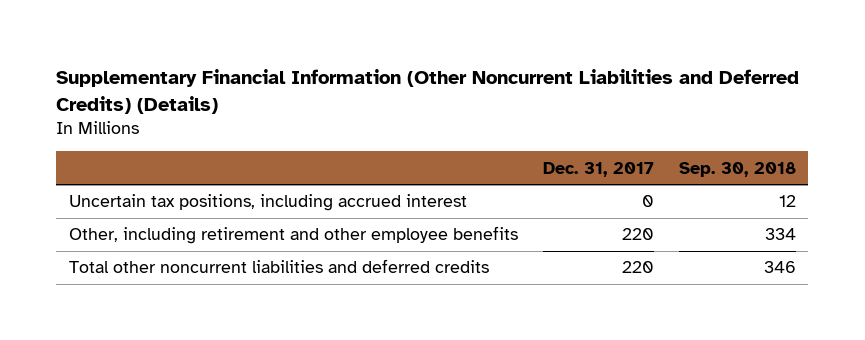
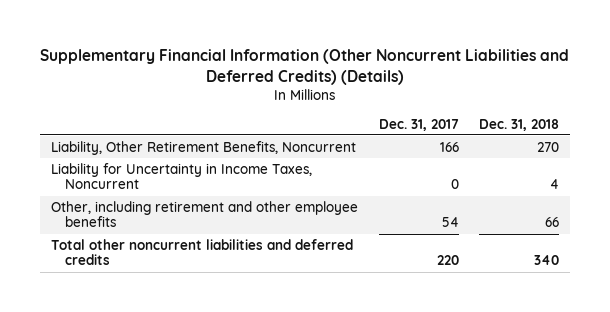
[678,161,796,177] Sep. 30, 2018 -> none
none -> [479,118,560,131] Dec. 31, 2018
none -> [50,140,356,155] Liability, Other Retirement Benefits, Noncurrent
[68,194,467,212] Uncertain tax positions, including accrued interest -> [50,162,312,190] Liability for Uncertainty in Income Taxes, Noncurrent
[621,228,654,241] 220 -> [441,217,459,228] 54

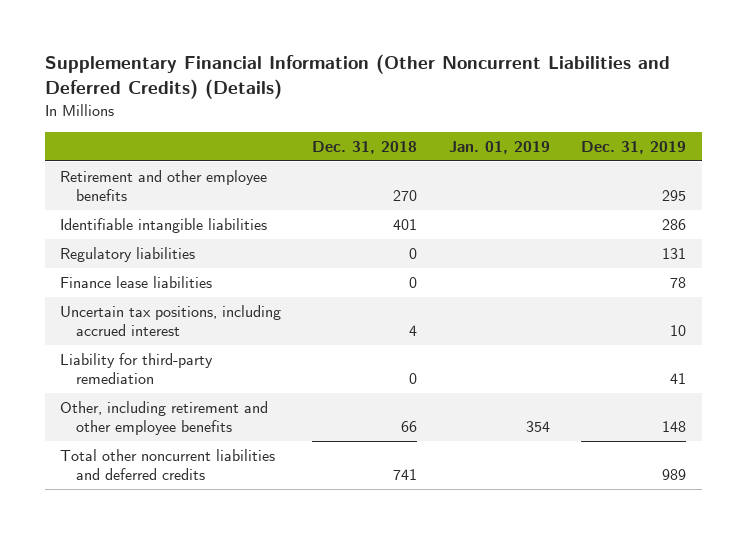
[378,118,459,131] Dec. 31, 2017 -> none
none -> [448,141,550,155] Jan. 01, 2019
none -> [580,141,686,155] Dec. 31, 2019
[50,140,356,155] Liability, Other Retirement Benefits, Noncurrent -> [60,170,268,201] Retirement and other employee benefits
none -> [60,218,268,234] Identifiable intangible liabilities
none -> [60,247,196,263] Regulatory liabilities
none -> [60,276,213,289] Finance lease liabilities
[50,162,312,190] Liability for Uncertainty in Income Taxes, Noncurrent -> [60,305,282,336] Uncertain tax positions, including accrued interest
none -> [60,353,214,384] Liability for third-party remediation
[534,255,560,266] 340 -> [393,468,418,480] 741

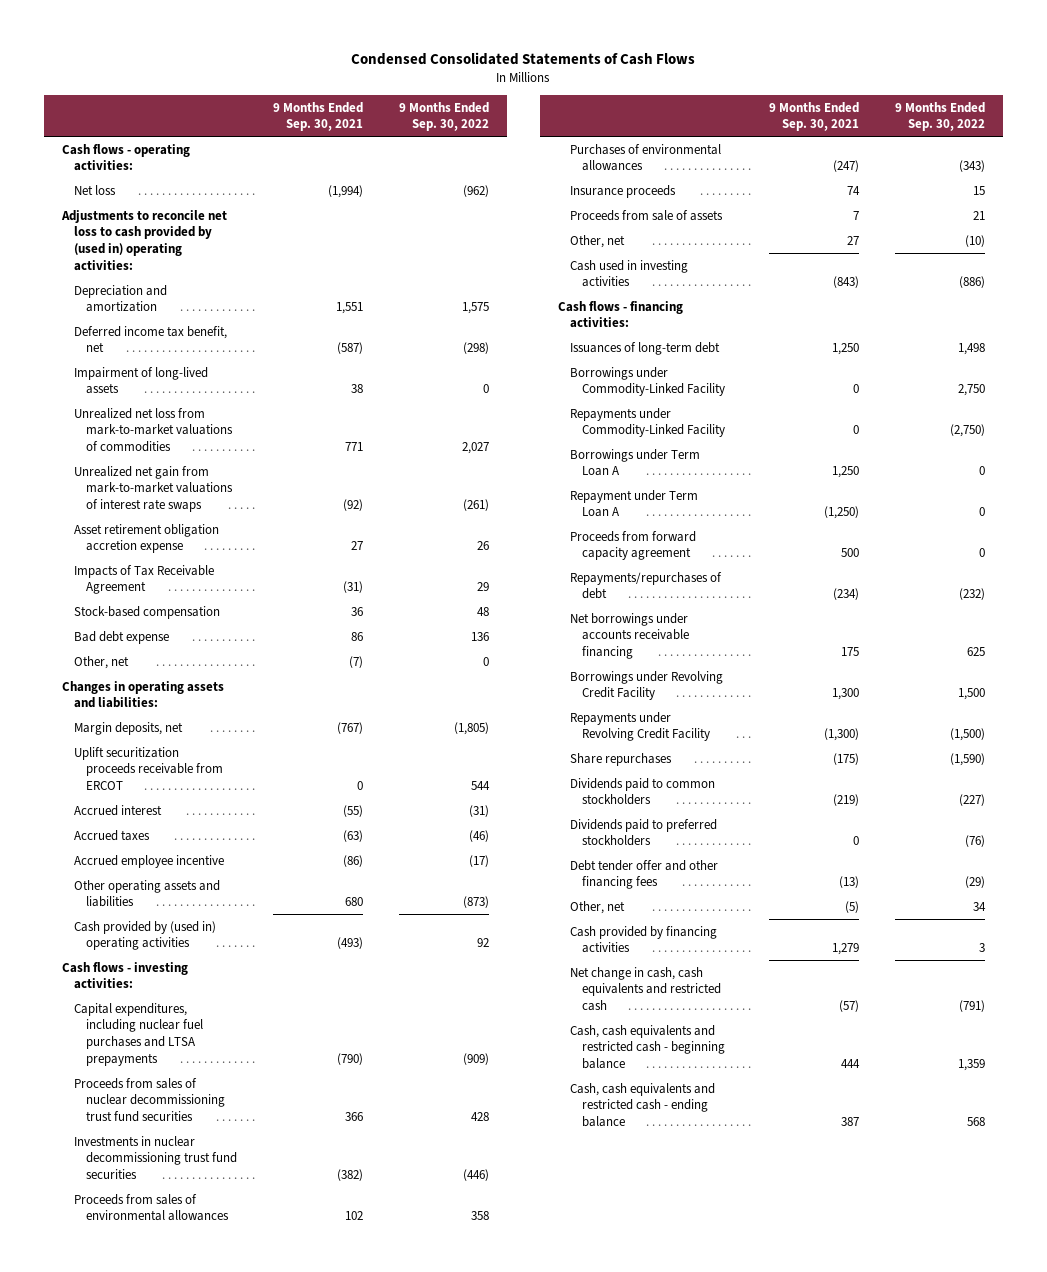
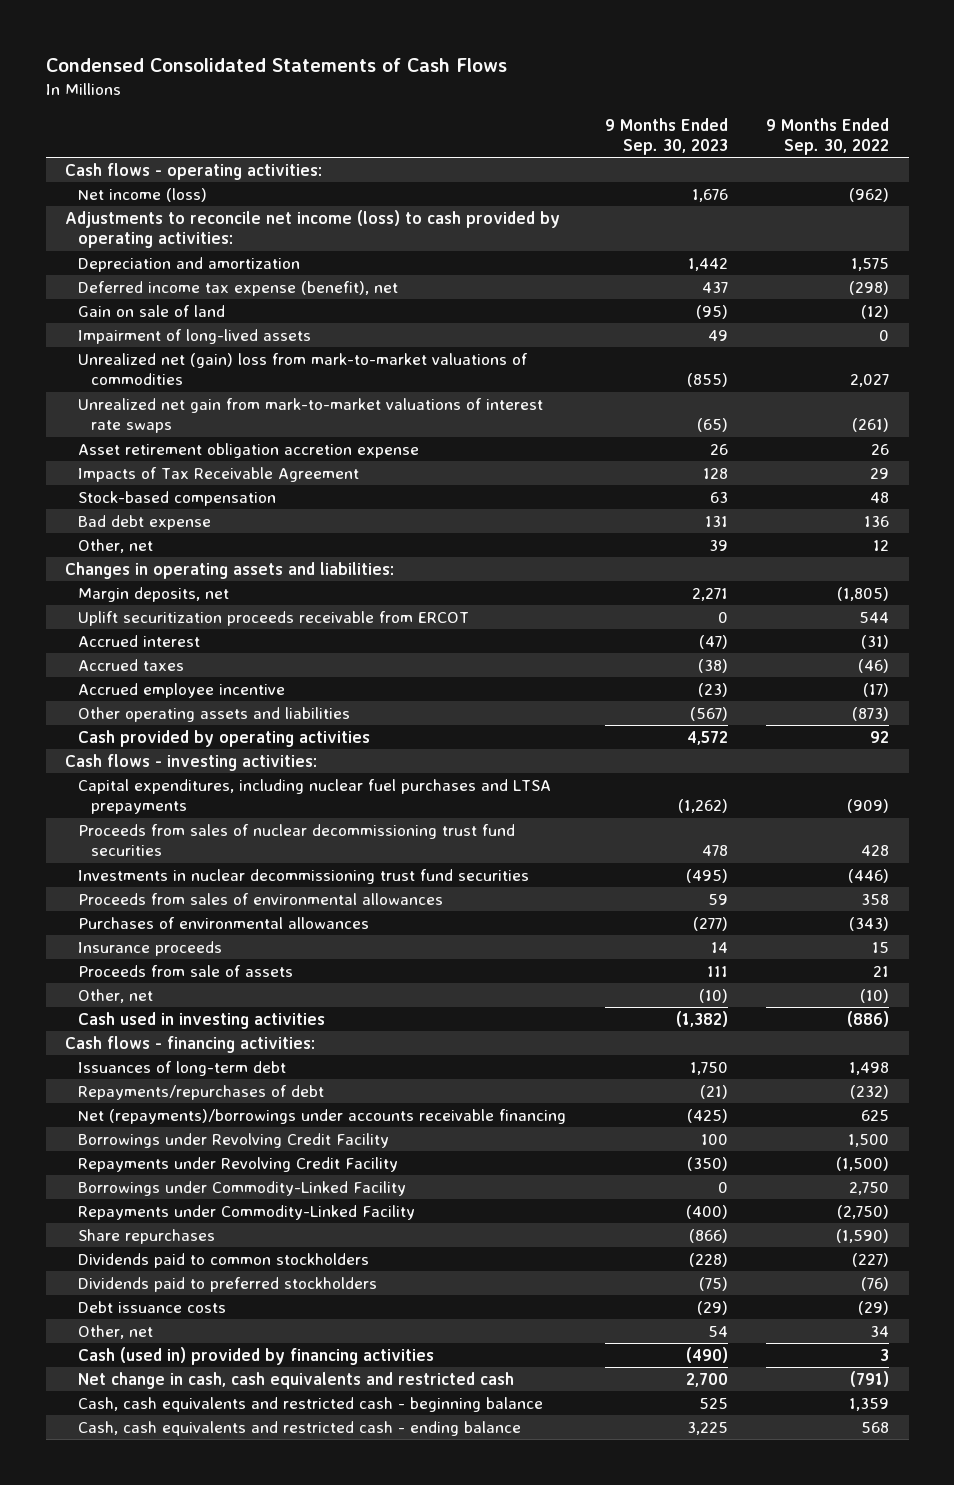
[272,101,363,132] 9 Months Ended Sep. 30, 2021 -> none
none -> [604,117,728,155] 9 Months Ended Sep. 30, 2023
[73,184,116,195] Net loss -> [77,188,207,203] Net income (loss)
[60,209,227,271] Adjustments to reconcile net loss to cash provided by (used in) operating activities: -> [64,210,560,249] Adjustments to reconcile net income (loss) to cash provided by operating activities:
[73,325,227,353] Deferred income tax benefit, net -> [77,281,398,297] Deferred income tax expense (benefit), net
none -> [77,305,225,318] Gain on sale of land
[73,407,233,452] Unrealized net loss from mark-to-market valuations of commodities -> [77,353,528,386] Unrealized net (gain) loss from mark-to-market valuations of commodities
[482,656,489,666] 0 -> [873,540,890,552] 12
[73,920,216,951] Cash provided by (used in) operating activities -> [77,730,370,748] Cash provided by operating activities
[569,448,700,477] Borrowings under Term Loan A -> none
[569,489,698,518] Repayment under Term Loan A -> none
[569,530,696,561] Proceeds from forward capacity agreement -> none
[569,612,689,659] Net borrowings under accounts receivable financing -> [77,1109,566,1125] Net (repayments)/borrowings under accounts receivable financing
[569,366,725,397] Borrowings under Commodity-Linked Facility -> [77,1181,406,1197] Borrowings under Commodity-Linked Facility
[569,407,725,438] Repayments under Commodity-Linked Facility -> [77,1205,415,1221] Repayments under Commodity-Linked Facility
[569,859,718,890] Debt tender offer and other financing fees -> [77,1301,226,1314] Debt issuance costs
[569,925,717,954] Cash provided by financing activities -> [77,1347,434,1366] Cash (used in) provided by financing activities

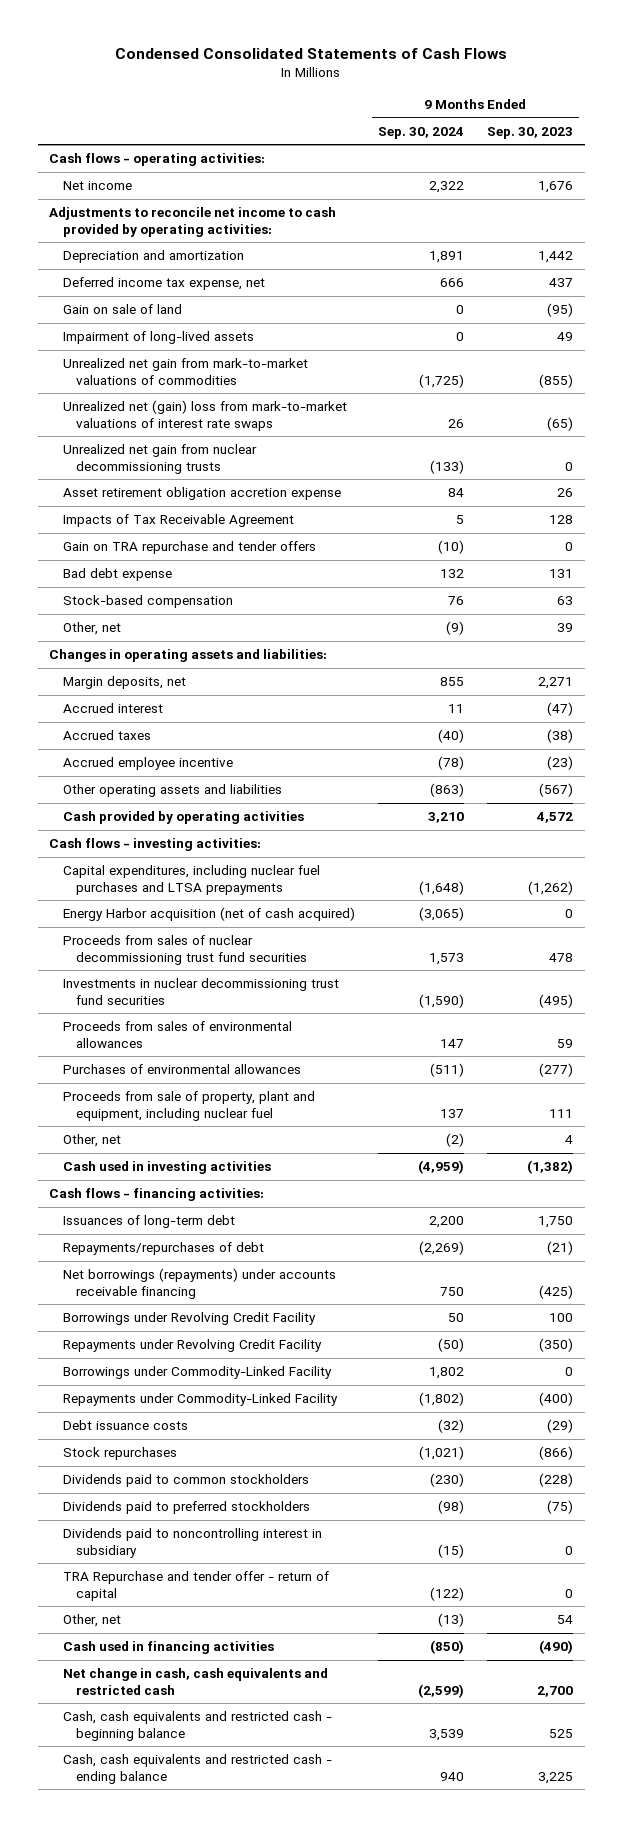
[766,117,890,155] 9 Months Ended Sep. 30, 2022 -> none
none -> [377,126,464,139] Sep. 30, 2024
[77,188,207,203] Net income (loss) -> [62,181,132,191] Net income
[64,210,560,249] Adjustments to reconcile net income (loss) to cash provided by operating activities: -> [49,207,337,237] Adjustments to reconcile net income to cash provided by operating activities:
[77,281,398,297] Deferred income tax expense (benefit), net -> [62,277,265,291] Deferred income tax expense, net
[77,353,528,386] Unrealized net (gain) loss from mark-to-market valuations of commodities -> [62,358,308,385] Unrealized net gain from mark-to-market valuations of commodities
[77,398,543,434] Unrealized net gain from mark-to-market valuations of interest rate swaps -> [62,400,347,431] Unrealized net (gain) loss from mark-to-market valuations of interest rate swaps
none -> [62,444,257,474] Unrealized net gain from nuclear decommissioning trusts
none -> [62,541,316,555] Gain on TRA repurchase and tender offers
[77,491,276,507] Stock-based compensation -> [62,595,233,609] Stock-based compensation
[77,611,469,627] Uplift securitization proceeds receivable from ERCOT -> none
none -> [62,907,355,922] Energy Harbor acquisition (net of cash acquired)
[77,941,222,957] Insurance proceeds -> none
[77,965,293,978] Proceeds from sale of assets -> [62,1091,315,1121] Proceeds from sale of property, plant and equipment, including nuclear fuel
[698,989,728,1004] (10) -> [565,1135,574,1145] 4
[77,1109,566,1125] Net (repayments)/borrowings under accounts receivable financing -> [62,1268,336,1299] Net borrowings (repayments) under accounts receivable financing
[77,1301,226,1314] Debt issuance costs -> [62,1420,188,1431] Debt issuance costs
[77,1229,215,1245] Share repurchases -> [62,1447,177,1461] Stock repurchases
none -> [62,1528,322,1558] Dividends paid to noncontrolling interest in subsidiary
none -> [62,1571,329,1601] TRA Repurchase and tender offer - return of capital
[77,1347,434,1366] Cash (used in) provided by financing activities -> [62,1641,274,1655] Cash used in financing activities

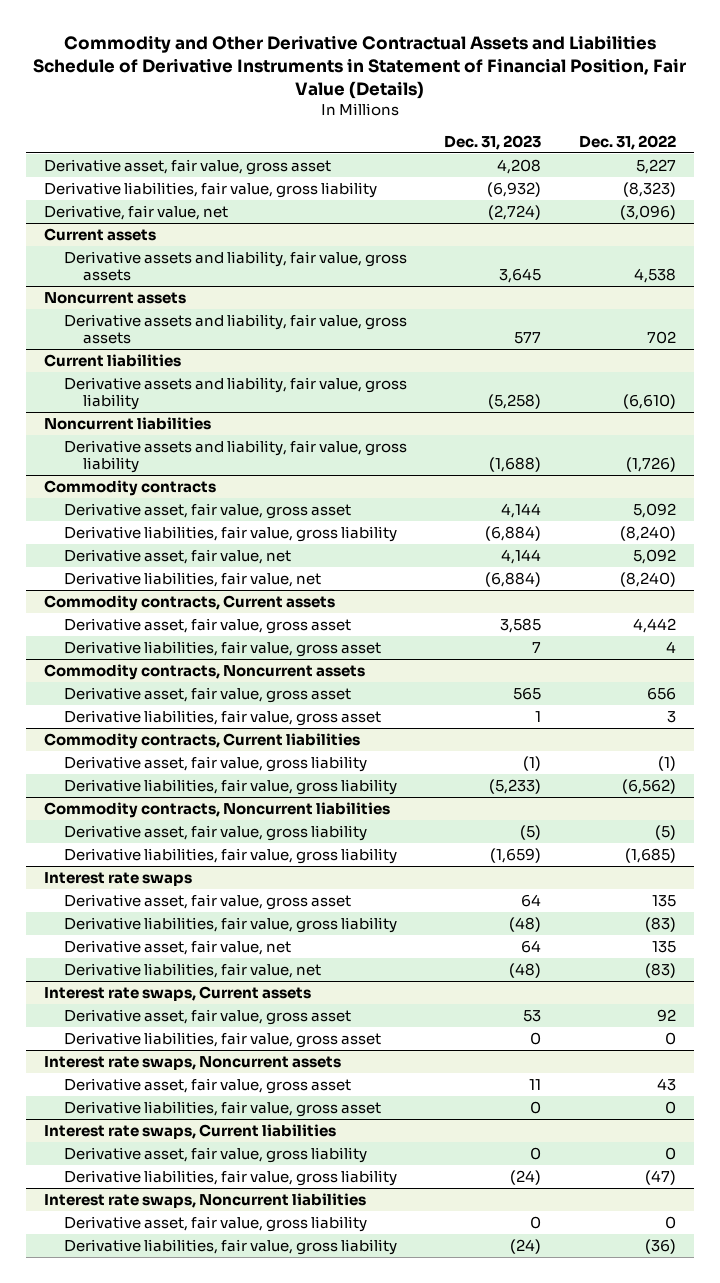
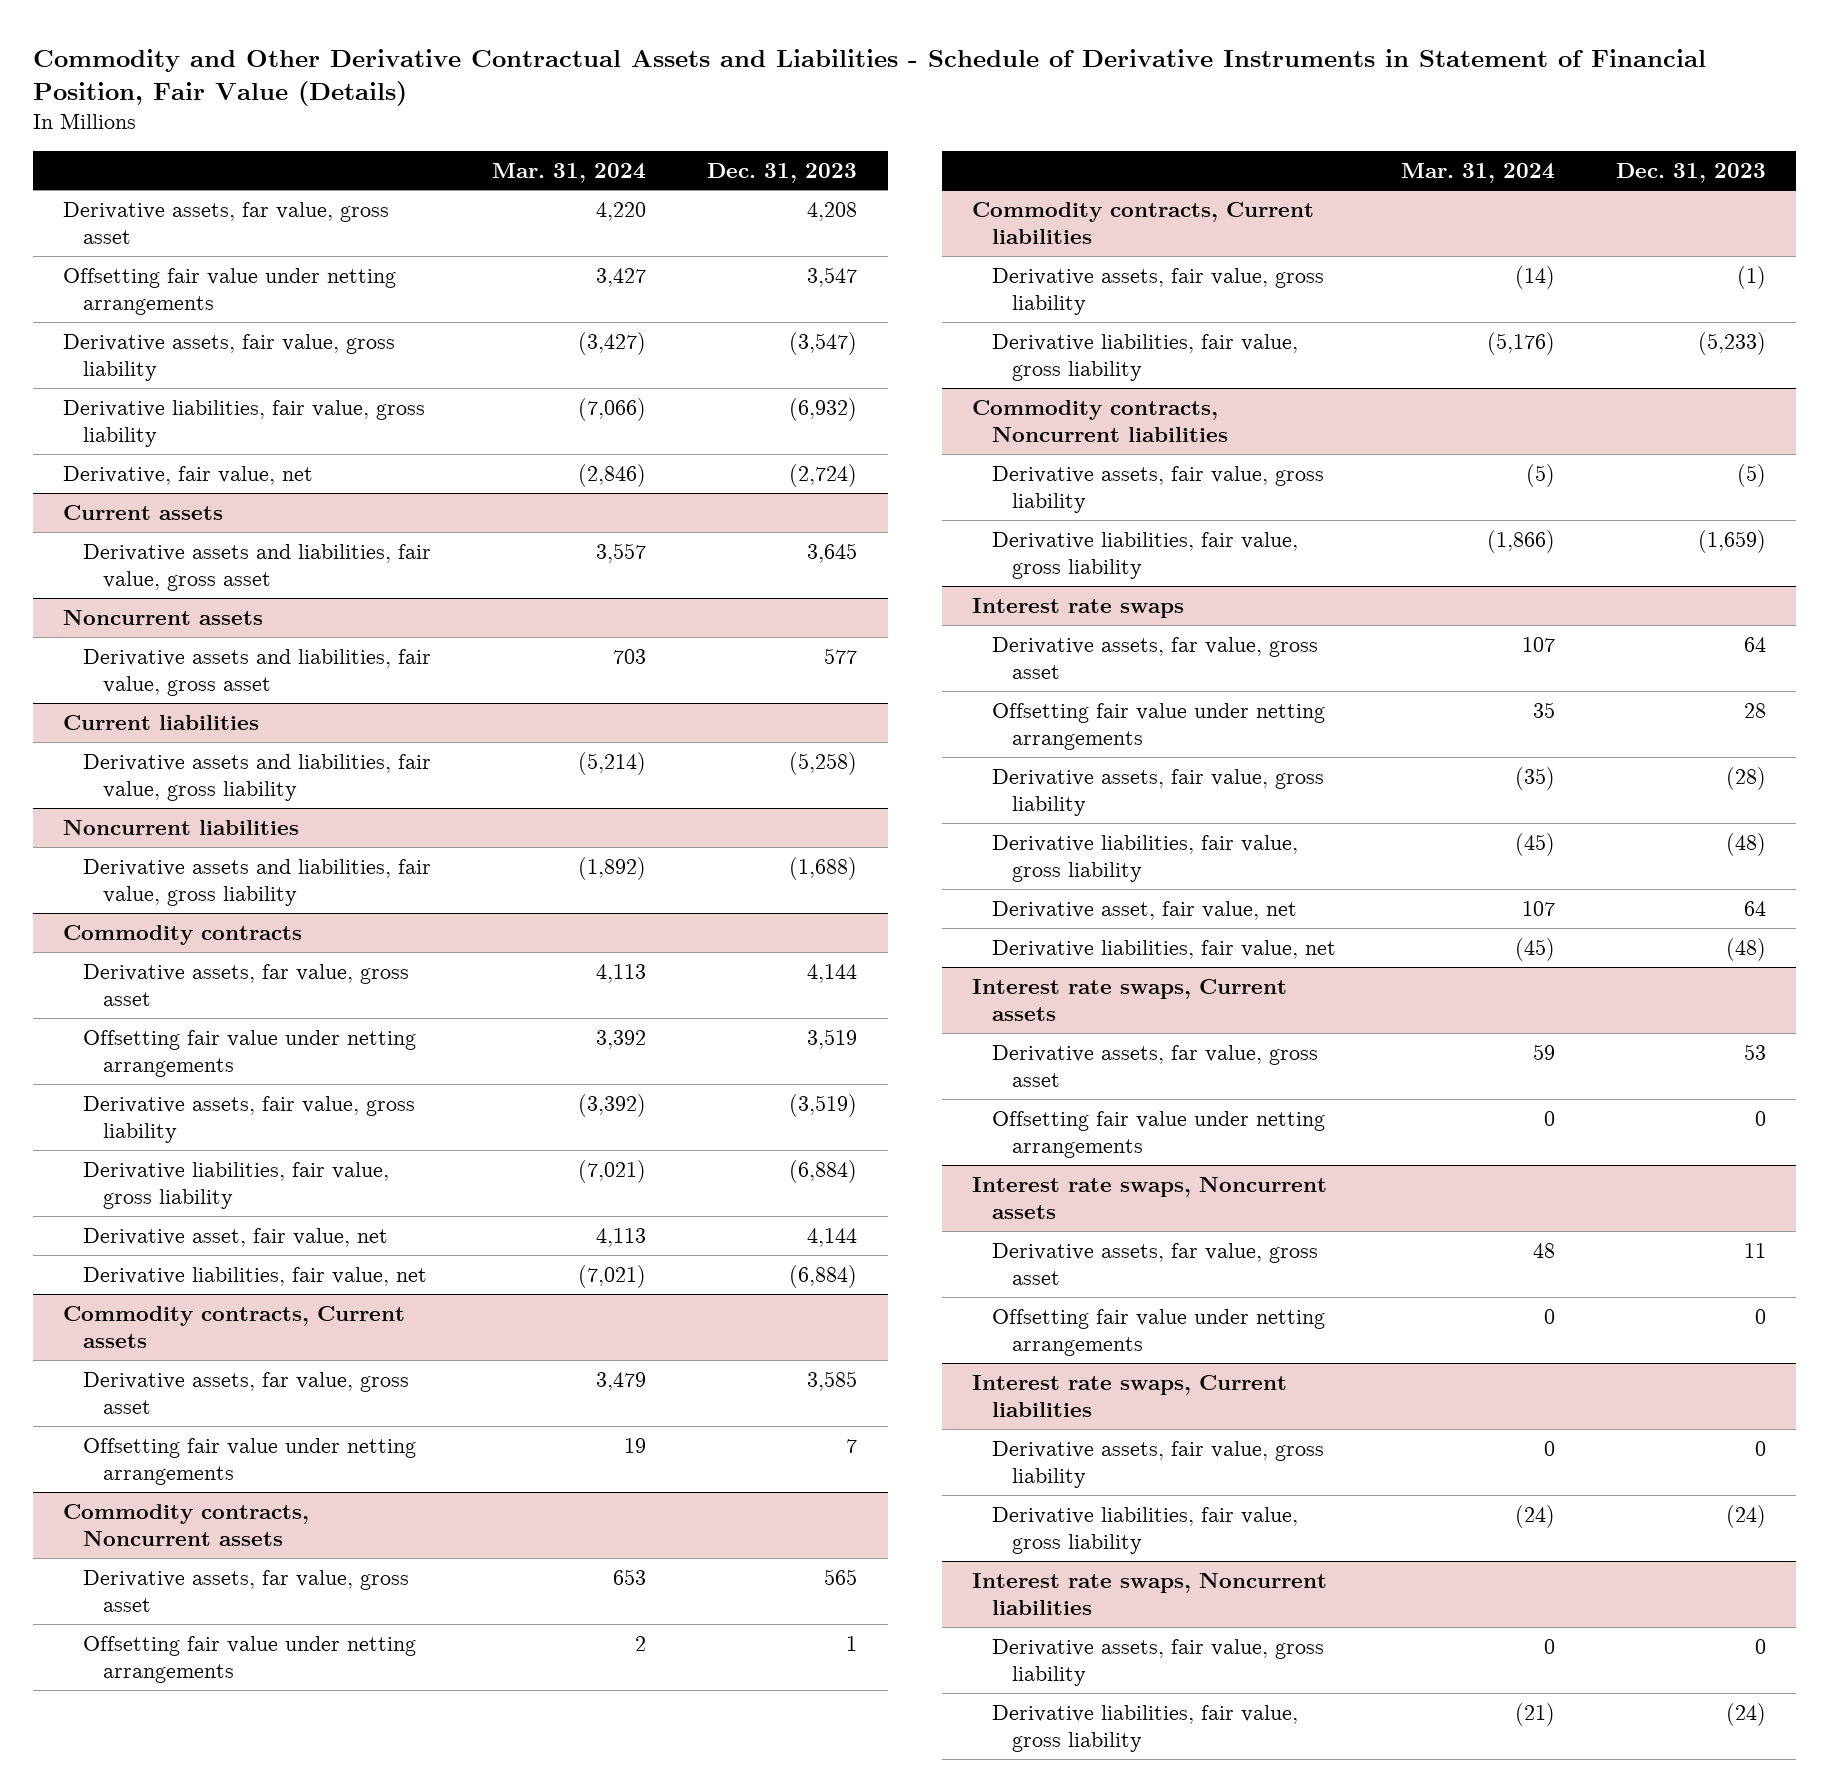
[33,34,687,100] Commodity and Other Derivative Contractual Assets and Liabilities Schedule of Derivative Instruments in Statement of Financial Position, Fair Value (Details) -> [32,48,1706,107] Commodity and Other Derivative Contractual Assets and Liabilities - Schedule of Derivative Instruments in Statement of Financial Position, Fair Value (Details)
[578,135,676,151] Dec. 31, 2022 -> none
none -> [492,162,647,183] Mar. 31, 2024
[44,158,332,175] Derivative asset, fair value, gross asset -> [63,201,390,244] Derivative assets, far value, gross asset
none -> [63,267,397,315] Offsetting fair value under netting arrangements
none -> [63,333,396,381] Derivative assets, fair value, gross liability
[63,250,407,282] Derivative assets and liability, fair value, gross assets -> [83,543,432,591] Derivative assets and liabilities, fair value, gross asset
[63,313,407,345] Derivative assets and liability, fair value, gross assets -> [83,648,432,696] Derivative assets and liabilities, fair value, gross asset
[63,376,407,411] Derivative assets and liability, fair value, gross liability -> [83,753,432,801] Derivative assets and liabilities, fair value, gross liability
[63,439,407,474] Derivative assets and liability, fair value, gross liability -> [83,858,432,906] Derivative assets and liabilities, fair value, gross liability
[63,502,351,519] Derivative asset, fair value, gross asset -> [83,963,410,1006] Derivative assets, far value, gross asset
none -> [83,1029,417,1077] Offsetting fair value under netting arrangements
none -> [83,1095,416,1143] Derivative assets, fair value, gross liability
[63,617,351,634] Derivative asset, fair value, gross asset -> [83,1371,410,1414] Derivative assets, far value, gross asset
[63,640,381,657] Derivative liabilities, fair value, gross asset -> [83,1437,417,1485] Offsetting fair value under netting arrangements
[63,686,351,703] Derivative asset, fair value, gross asset -> [83,1569,410,1612] Derivative assets, far value, gross asset
[63,709,381,726] Derivative liabilities, fair value, gross asset -> [83,1635,417,1683] Offsetting fair value under netting arrangements
[63,755,367,772] Derivative asset, fair value, gross liability -> [991,267,1324,315] Derivative assets, fair value, gross liability
[63,824,367,841] Derivative asset, fair value, gross liability -> [991,465,1324,513] Derivative assets, fair value, gross liability
[63,893,351,910] Derivative asset, fair value, gross asset -> [991,636,1318,679] Derivative assets, far value, gross asset
none -> [991,702,1325,750] Offsetting fair value under netting arrangements
none -> [991,768,1324,816] Derivative assets, fair value, gross liability
[63,1008,351,1025] Derivative asset, fair value, gross asset -> [991,1044,1318,1087] Derivative assets, far value, gross asset
[63,1031,381,1048] Derivative liabilities, fair value, gross asset -> [991,1110,1325,1158] Offsetting fair value under netting arrangements
[63,1077,351,1094] Derivative asset, fair value, gross asset -> [991,1242,1318,1285] Derivative assets, far value, gross asset
[63,1100,381,1117] Derivative liabilities, fair value, gross asset -> [991,1308,1325,1356] Offsetting fair value under netting arrangements
[63,1146,367,1163] Derivative asset, fair value, gross liability -> [991,1440,1324,1488] Derivative assets, fair value, gross liability
[63,1215,367,1232] Derivative asset, fair value, gross liability -> [991,1638,1324,1686] Derivative assets, fair value, gross liability

